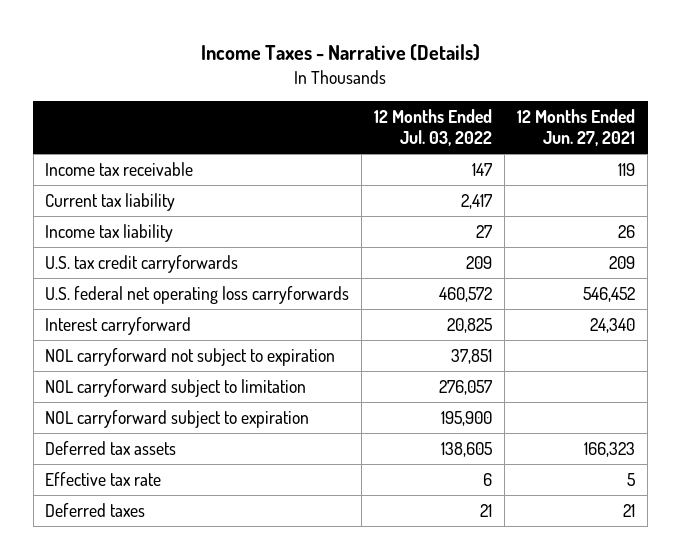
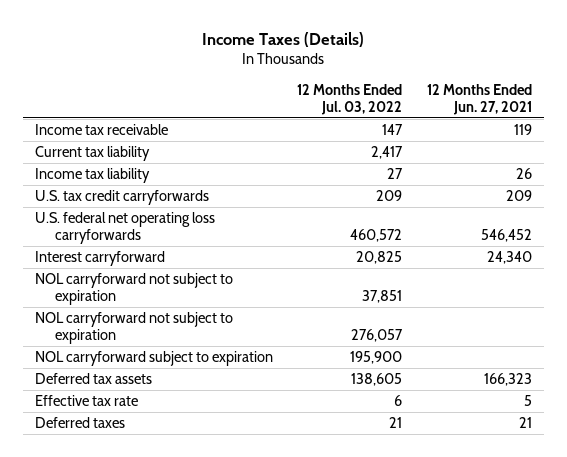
[201,44,481,62] Income Taxes - Narrative (Details) -> [202,31,365,47] Income Taxes (Details)
[45,379,307,398] NOL carryforward subject to limitation -> [34,312,233,345] NOL carryforward not subject to expiration

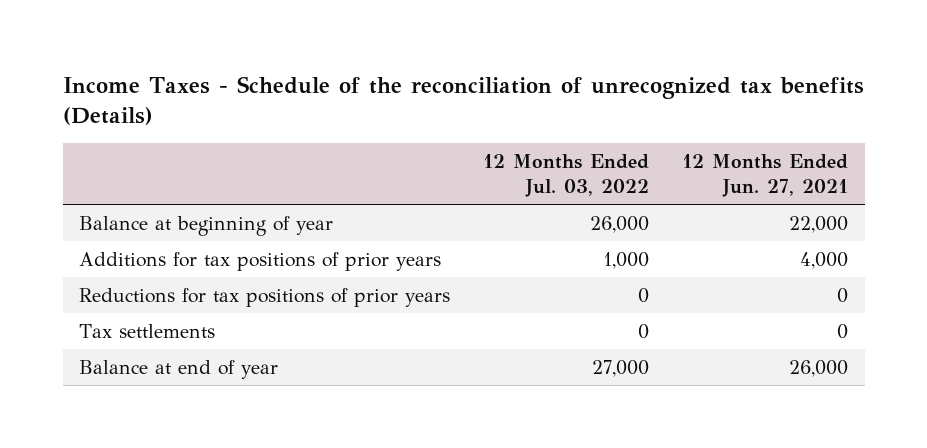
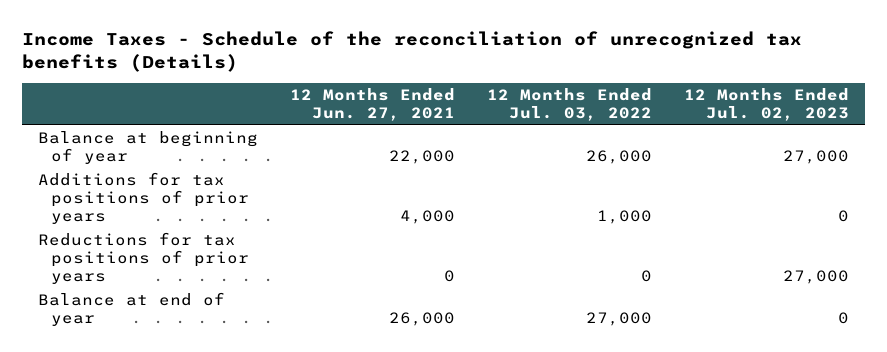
none -> [683,88,849,122] 12 Months Ended Jul. 02, 2023
[79,323,216,338] Tax settlements -> none

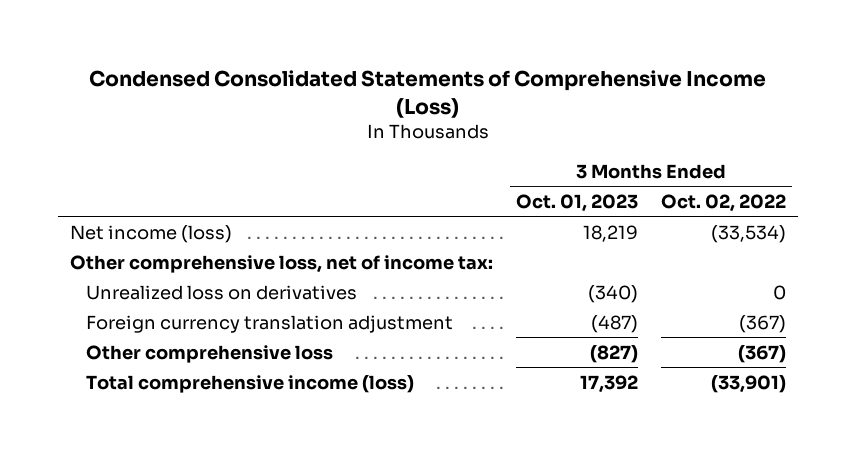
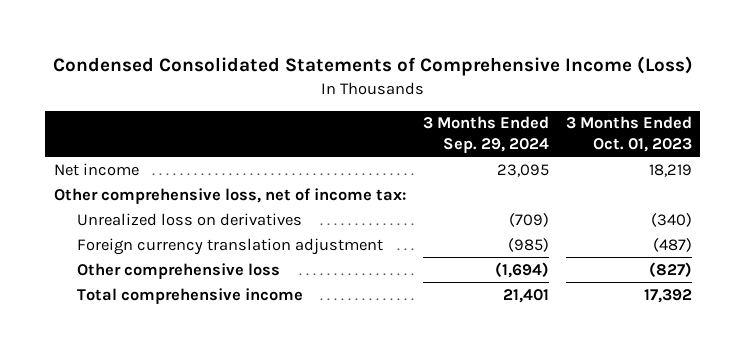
[661,193,787,212] Oct. 02, 2022 -> none
none -> [422,116,549,153] 3 Months Ended Sep. 29, 2024
[69,224,232,243] Net income (loss) -> [53,162,139,176] Net income
[85,374,414,393] Total comprehensive income (loss) -> [77,287,304,304] Total comprehensive income

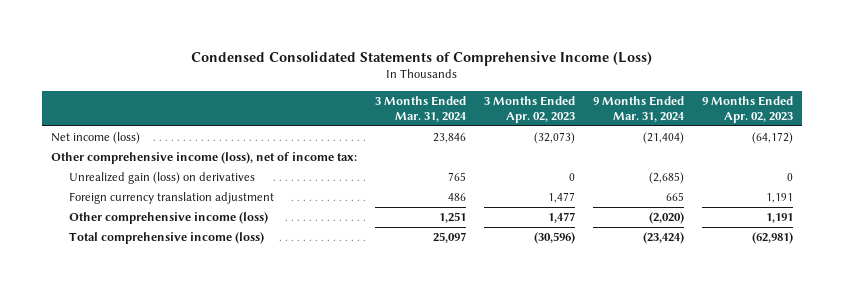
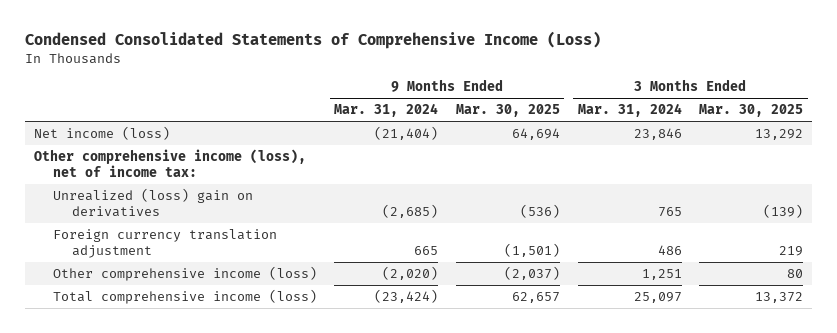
[484,96,576,124] 3 Months Ended Apr. 02, 2023 -> none
[701,96,793,124] 9 Months Ended Apr. 02, 2023 -> none
none -> [455,104,560,118] Mar. 30, 2025
none -> [699,104,804,118] Mar. 30, 2025
[69,172,256,185] Unrealized gain (loss) on derivatives -> [52,188,253,218] Unrealized (loss) gain on derivatives

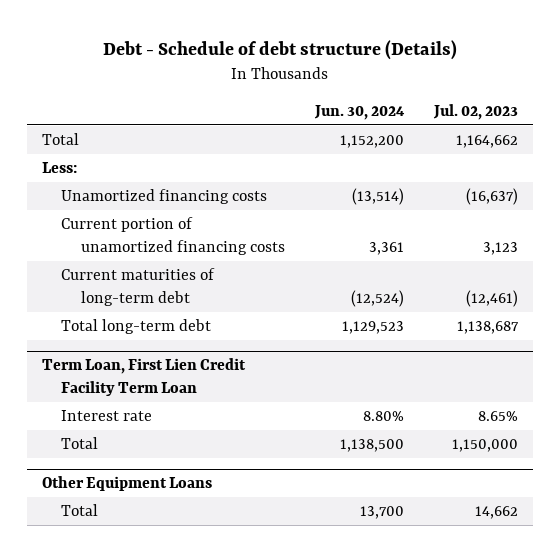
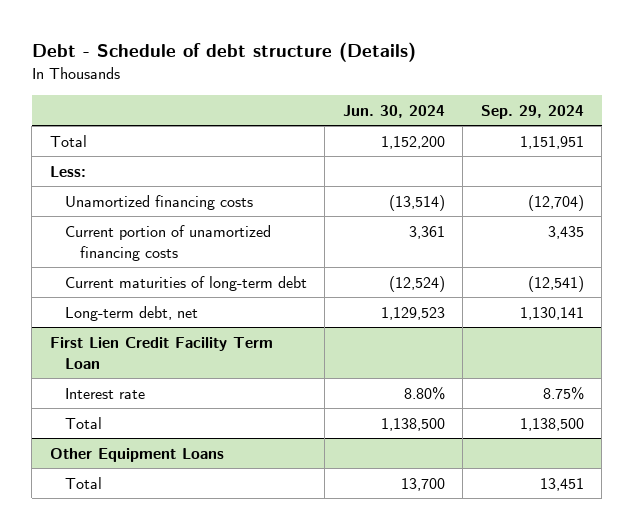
[432,104,518,121] Jul. 02, 2023 -> none
none -> [480,104,584,119] Sep. 29, 2024
[61,318,212,334] Total long-term debt -> [64,305,198,321] Long-term debt, net
[42,358,247,397] Term Loan, First Lien Credit Facility Term Loan -> [49,336,273,369] First Lien Credit Facility Term Loan

